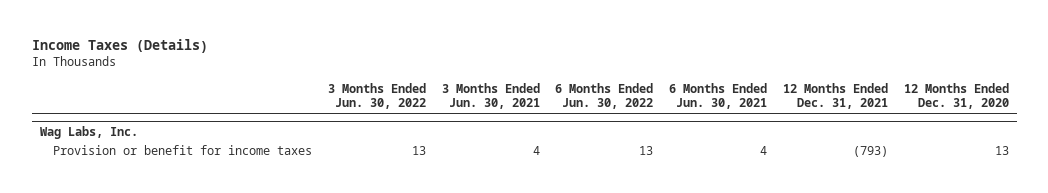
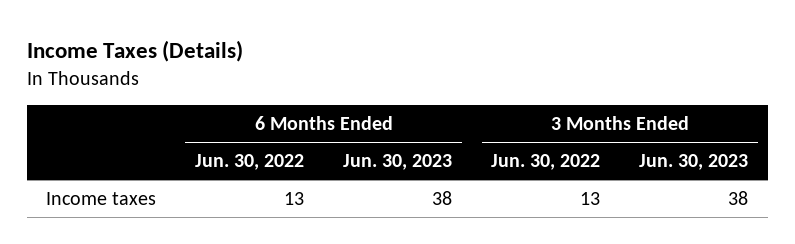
[441,82,540,110] 3 Months Ended Jun. 30, 2021 -> none
[669,82,768,110] 6 Months Ended Jun. 30, 2021 -> none
[782,82,888,110] 12 Months Ended Dec. 31, 2021 -> none
[903,82,1009,110] 12 Months Ended Dec. 31, 2020 -> none
none -> [343,154,453,171] Jun. 30, 2023
none -> [639,154,749,171] Jun. 30, 2023
[39,125,138,139] Wag Labs, Inc. -> none
[52,145,312,156] Provision or benefit for income taxes -> [46,191,157,205] Income taxes

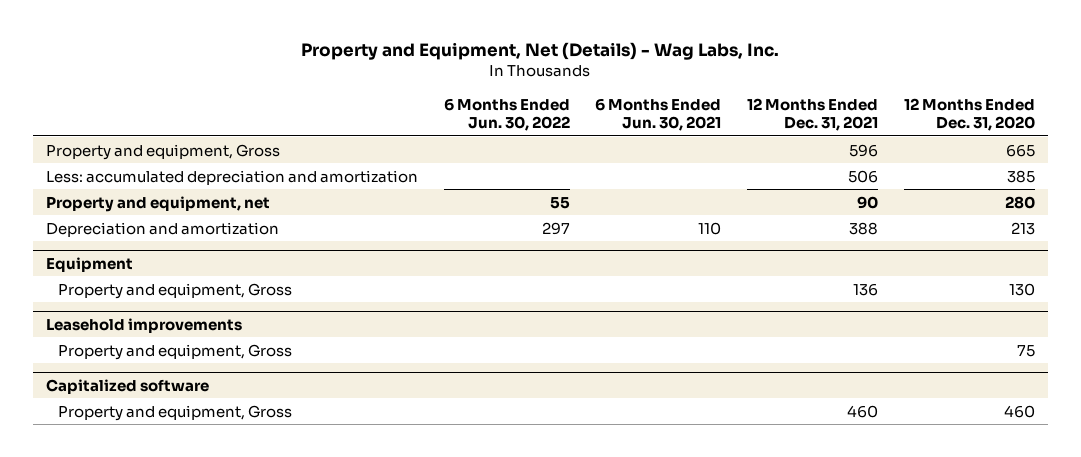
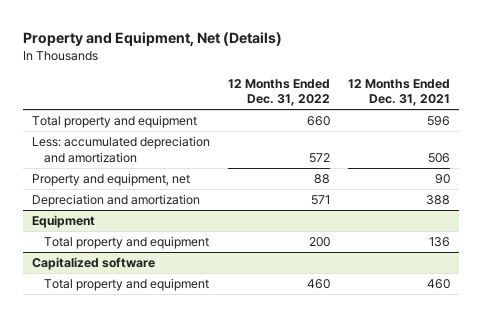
[301,41,780,60] Property and Equipment, Net (Details) - Wag Labs, Inc. -> [23,31,283,46] Property and Equipment, Net (Details)
[443,97,570,131] 6 Months Ended Jun. 30, 2022 -> none
[595,97,722,131] 6 Months Ended Jun. 30, 2021 -> none
[904,97,1036,131] 12 Months Ended Dec. 31, 2020 -> none
none -> [227,78,330,107] 12 Months Ended Dec. 31, 2022
[45,143,280,160] Property and equipment, Gross -> [32,115,198,129] Total property and equipment
[45,317,242,333] Leasehold improvements -> none
[58,343,293,360] Property and equipment, Gross -> none
[58,282,293,299] Property and equipment, Gross -> [43,236,209,250] Total property and equipment
[58,404,293,421] Property and equipment, Gross -> [43,278,209,292] Total property and equipment

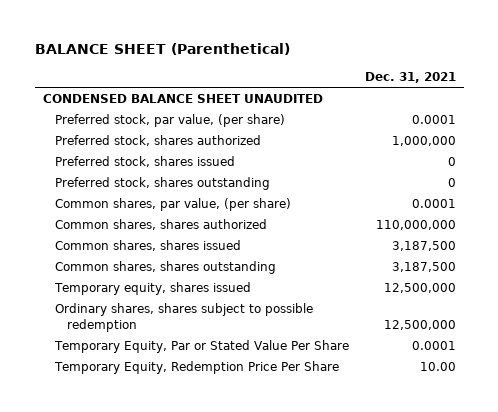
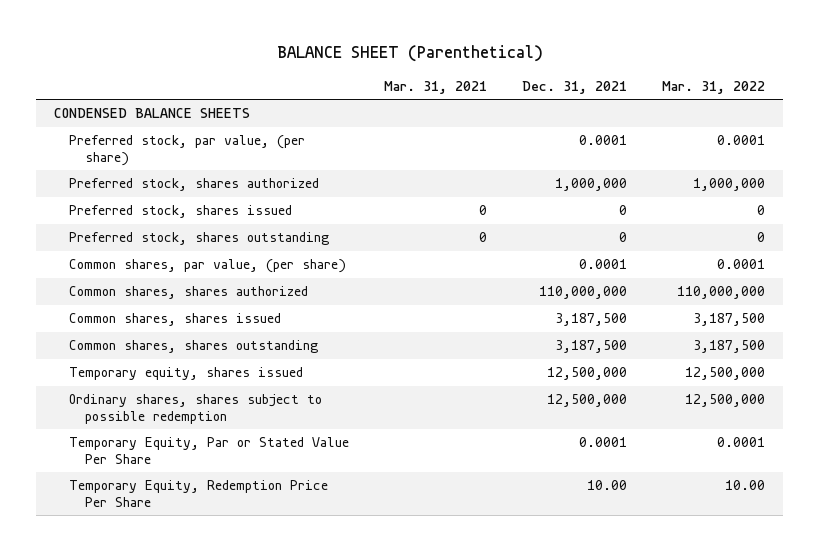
none -> [384,80,488,94] Mar. 31, 2021
none -> [662,80,766,94] Mar. 31, 2022
[42,94,323,104] CONDENSED BALANCE SHEET UNAUDITED -> [53,108,250,119] CONDENSED BALANCE SHEETS

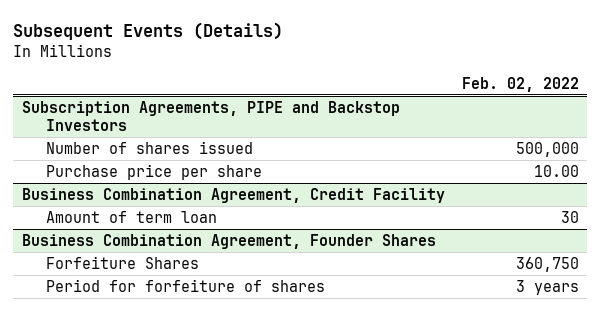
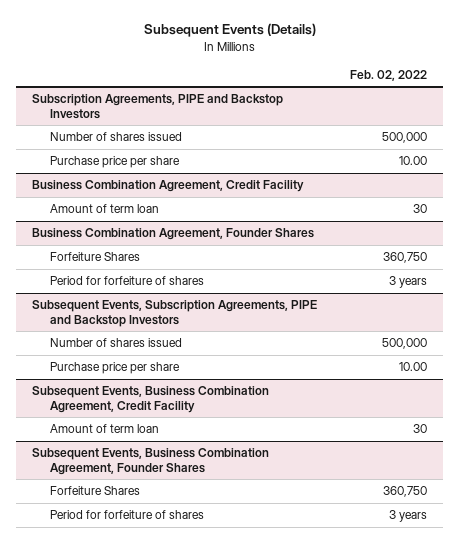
none -> [32,300,318,327] Subsequent Events, Subscription Agreements, PIPE and Backstop Investors
none -> [49,338,182,348] Number of shares issued
none -> [49,362,180,375] Purchase price per share
none -> [32,386,270,413] Subsequent Events, Business Combination Agreement, Credit Facility
none -> [49,424,159,434] Amount of term loan
none -> [32,448,270,475] Subsequent Events, Business Combination Agreement, Founder Shares
none -> [49,486,140,496] Forfeiture Shares
none -> [49,510,204,520] Period for forfeiture of shares

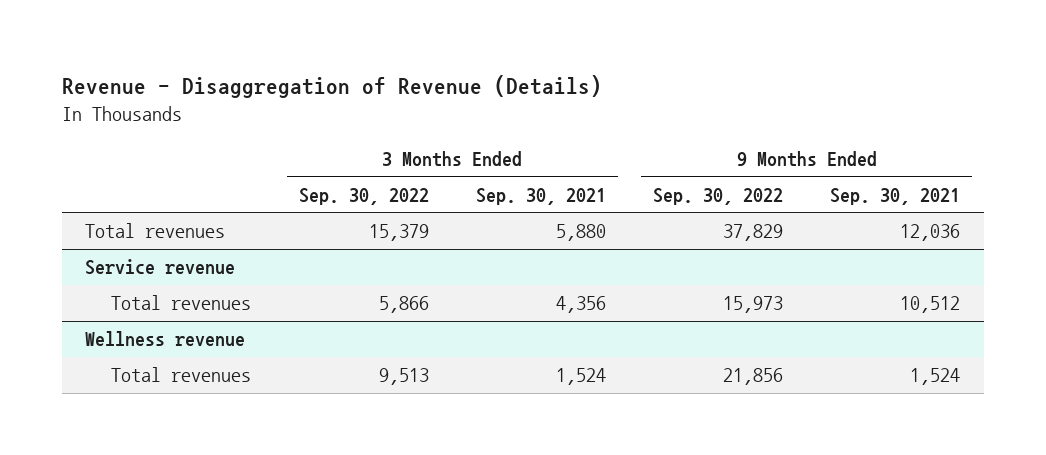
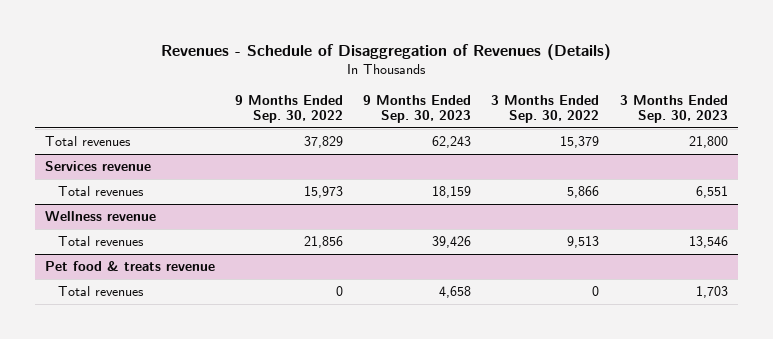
[61,74,602,98] Revenue - Disaggregation of Revenue (Details) -> [161,43,612,60] Revenues - Schedule of Disaggregation of Revenues (Details)
[475,187,606,205] Sep. 30, 2021 -> none
[830,187,961,205] Sep. 30, 2021 -> none
none -> [363,94,472,124] 9 Months Ended Sep. 30, 2023
none -> [619,94,728,124] 3 Months Ended Sep. 30, 2023
[85,259,236,276] Service revenue -> [44,161,151,172] Services revenue
none -> [44,261,215,272] Pet food & treats revenue
none -> [57,286,144,297] Total revenues

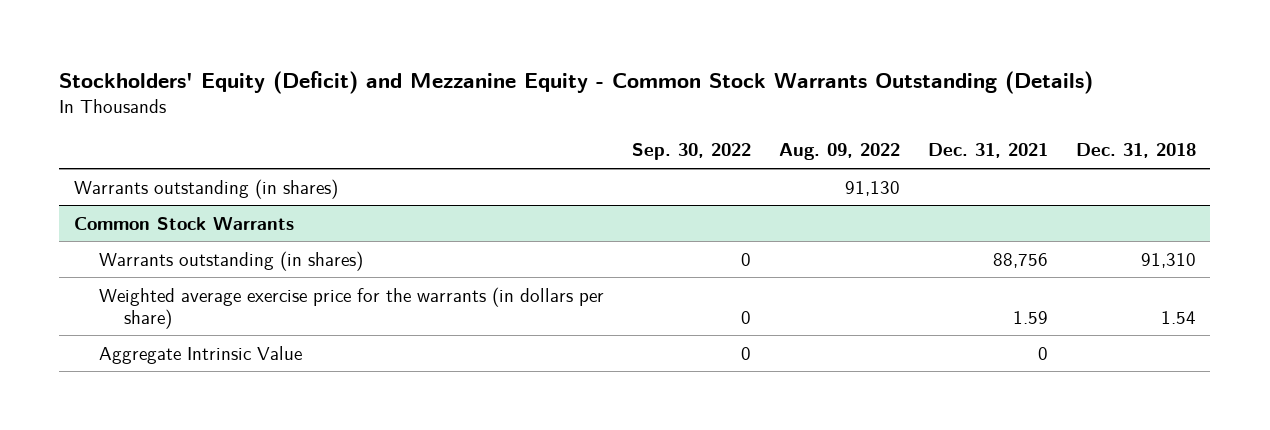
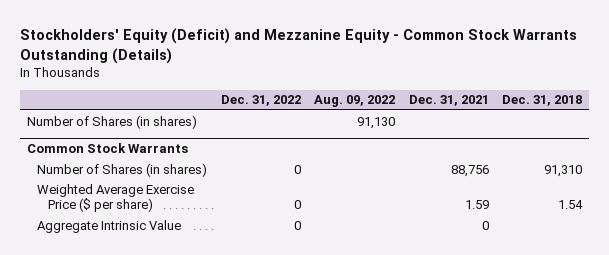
[631,143,751,161] Sep. 30, 2022 -> none
none -> [220,95,301,107] Dec. 31, 2022
[73,178,338,199] Warrants outstanding (in shares) -> [26,114,197,129] Number of Shares (in shares)
[98,250,363,271] Warrants outstanding (in shares) -> [37,162,208,177] Number of Shares (in shares)
[98,286,604,329] Weighted average exercise price for the warrants (in dollars per share) -> [37,183,195,213] Weighted Average Exercise Price ($ per share)

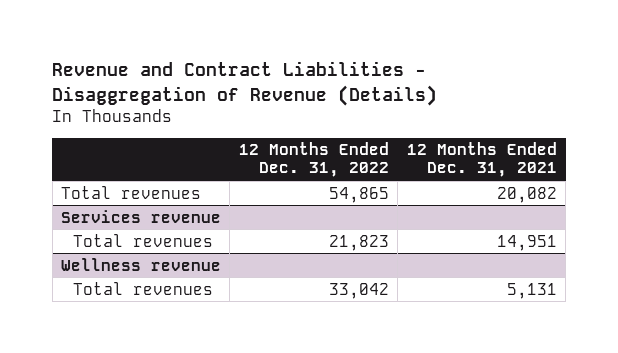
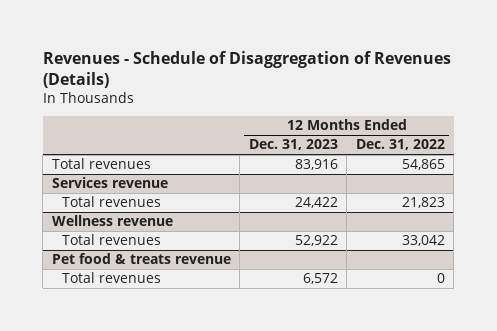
[52,61,438,106] Revenue and Contract Liabilities - Disaggregation of Revenue (Details) -> [42,50,451,88] Revenues - Schedule of Disaggregation of Revenues (Details)
[406,142,557,178] 12 Months Ended Dec. 31, 2021 -> none
none -> [248,139,338,151] Dec. 31, 2023
none -> [51,253,231,265] Pet food & treats revenue
none -> [62,272,162,284] Total revenues

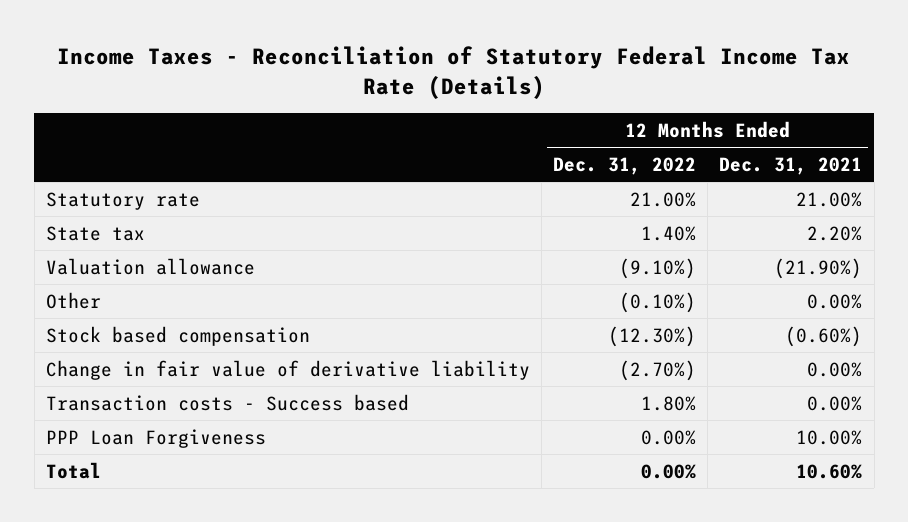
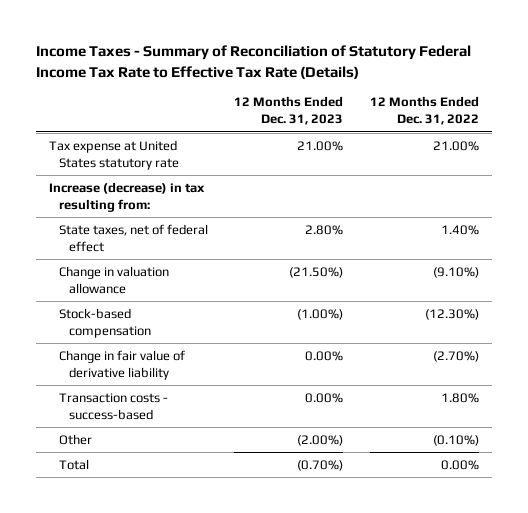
[57,46,851,99] Income Taxes - Reconciliation of Statutory Federal Income Tax Rate (Details) -> [35,45,471,79] Income Taxes - Summary of Reconciliation of Statutory Federal Income Tax Rate to Effective Tax Rate (Details)
[719,156,863,175] Dec. 31, 2021 -> none
none -> [234,96,344,126] 12 Months Ended Dec. 31, 2023
[45,191,200,210] Statutory rate -> [49,139,180,170] Tax expense at United States statutory rate
none -> [49,181,206,212] Increase (decrease) in tax resulting from:
[45,225,145,241] State tax -> [59,223,209,252] State taxes, net of federal effect
[45,257,255,275] Valuation allowance -> [59,265,170,294] Change in valuation allowance
[45,325,310,346] Stock based compensation -> [59,307,151,338] Stock-based compensation
[45,428,266,448] PPP Loan Forgiveness -> none
[45,393,409,411] Transaction costs - Success based -> [59,392,169,420] Transaction costs - success-based
[45,291,101,309] Other -> [59,433,93,445] Other

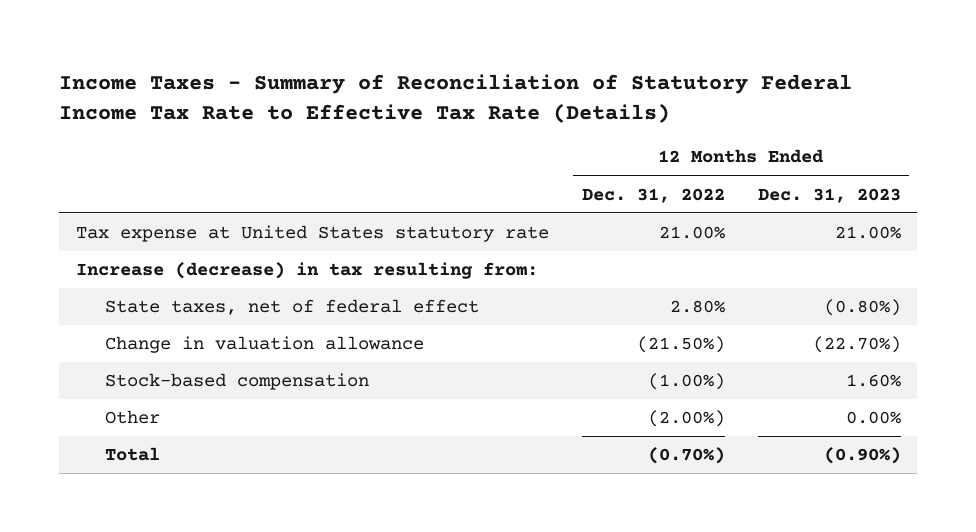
[59,349,186,380] Change in fair value of derivative liability -> none
[59,392,169,420] Transaction costs - success-based -> none
[305,224,344,235] 2.80% -> [823,299,901,317] (0.80%)
[440,224,479,235] 1.40% -> [669,300,725,314] 2.80%
[289,266,344,278] (21.50%) -> [812,336,901,354] (22.70%)
[432,266,479,278] (9.10%) -> [636,336,725,354] (21.50%)
[297,308,344,320] (1.00%) -> [845,374,901,388] 1.60%
[424,308,479,320] (12.30%) -> [647,373,725,391] (1.00%)
[297,434,344,446] (2.00%) -> [845,411,901,425] 0.00%
[432,434,479,446] (0.10%) -> [647,410,725,428] (2.00%)
[297,459,344,471] (0.70%) -> [823,447,901,465] (0.90%)
[440,459,479,470] 0.00% -> [647,447,725,465] (0.70%)

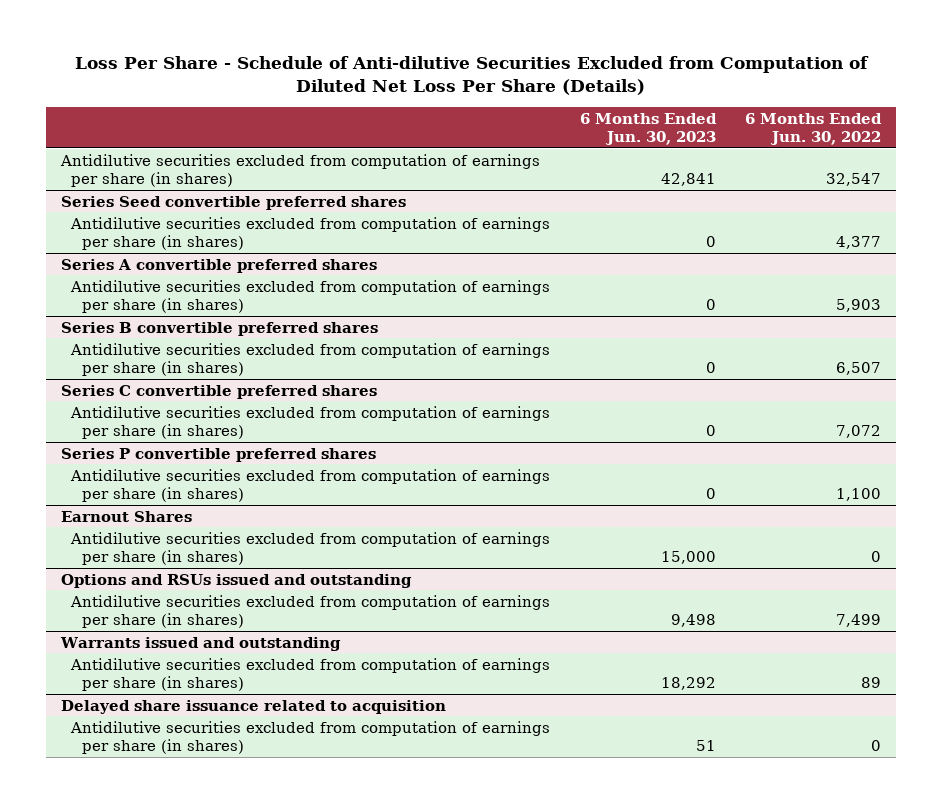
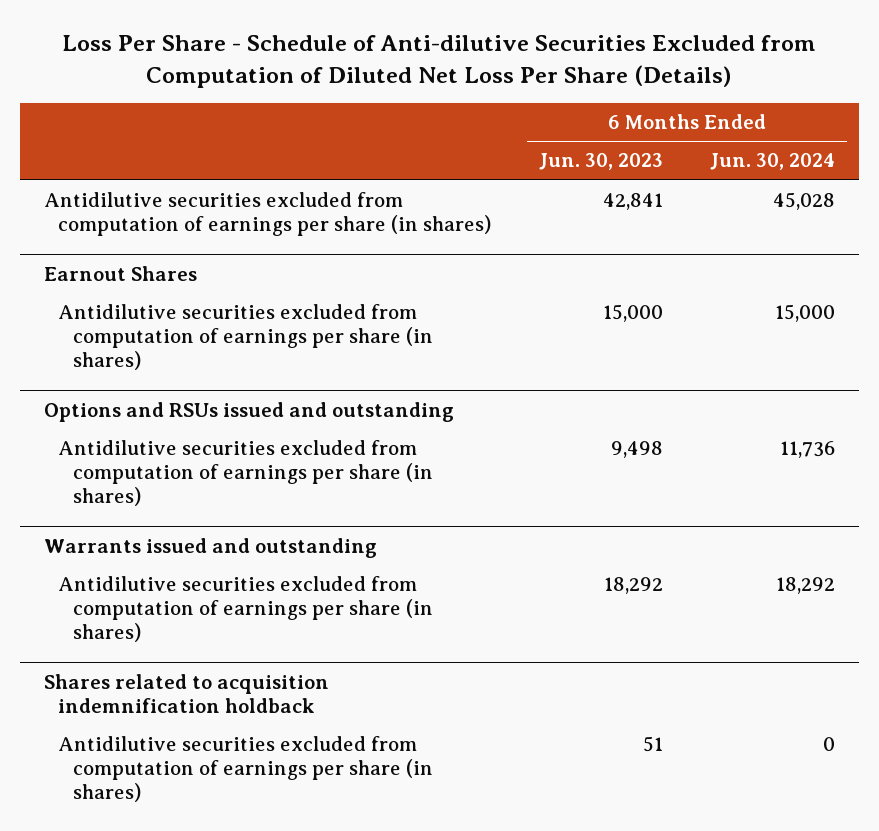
[745,112,883,146] 6 Months Ended Jun. 30, 2022 -> none
none -> [710,153,836,171] Jun. 30, 2024
[60,195,406,210] Series Seed convertible preferred shares -> none
[70,216,551,250] Antidilutive securities excluded from computation of earnings per share (in shares) -> none
[60,258,377,273] Series A convertible preferred shares -> none
[70,279,551,313] Antidilutive securities excluded from computation of earnings per share (in shares) -> none
[60,321,378,336] Series B convertible preferred shares -> none
[70,342,551,376] Antidilutive securities excluded from computation of earnings per share (in shares) -> none
[60,384,377,399] Series C convertible preferred shares -> none
[70,405,551,439] Antidilutive securities excluded from computation of earnings per share (in shares) -> none
[60,447,376,462] Series P convertible preferred shares -> none
[70,468,551,502] Antidilutive securities excluded from computation of earnings per share (in shares) -> none
[60,699,446,714] Delayed share issuance related to acquisition -> [43,673,329,713] Shares related to acquisition indemnification holdback

